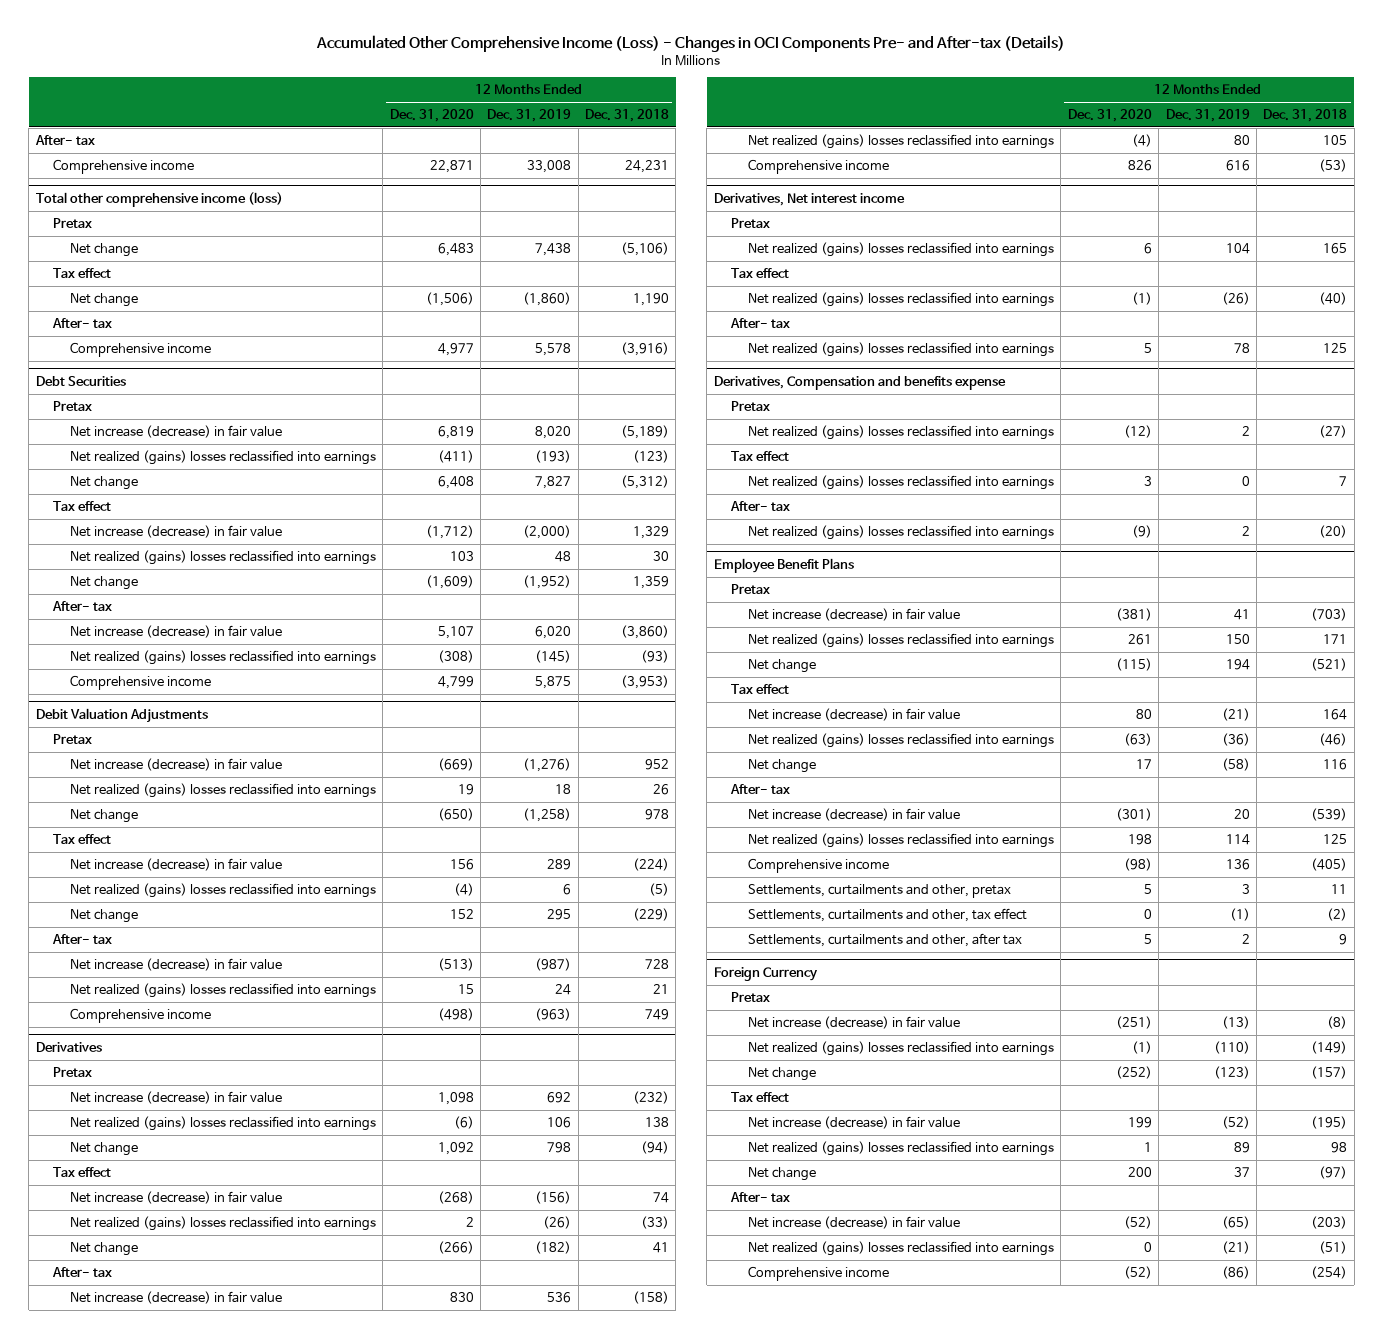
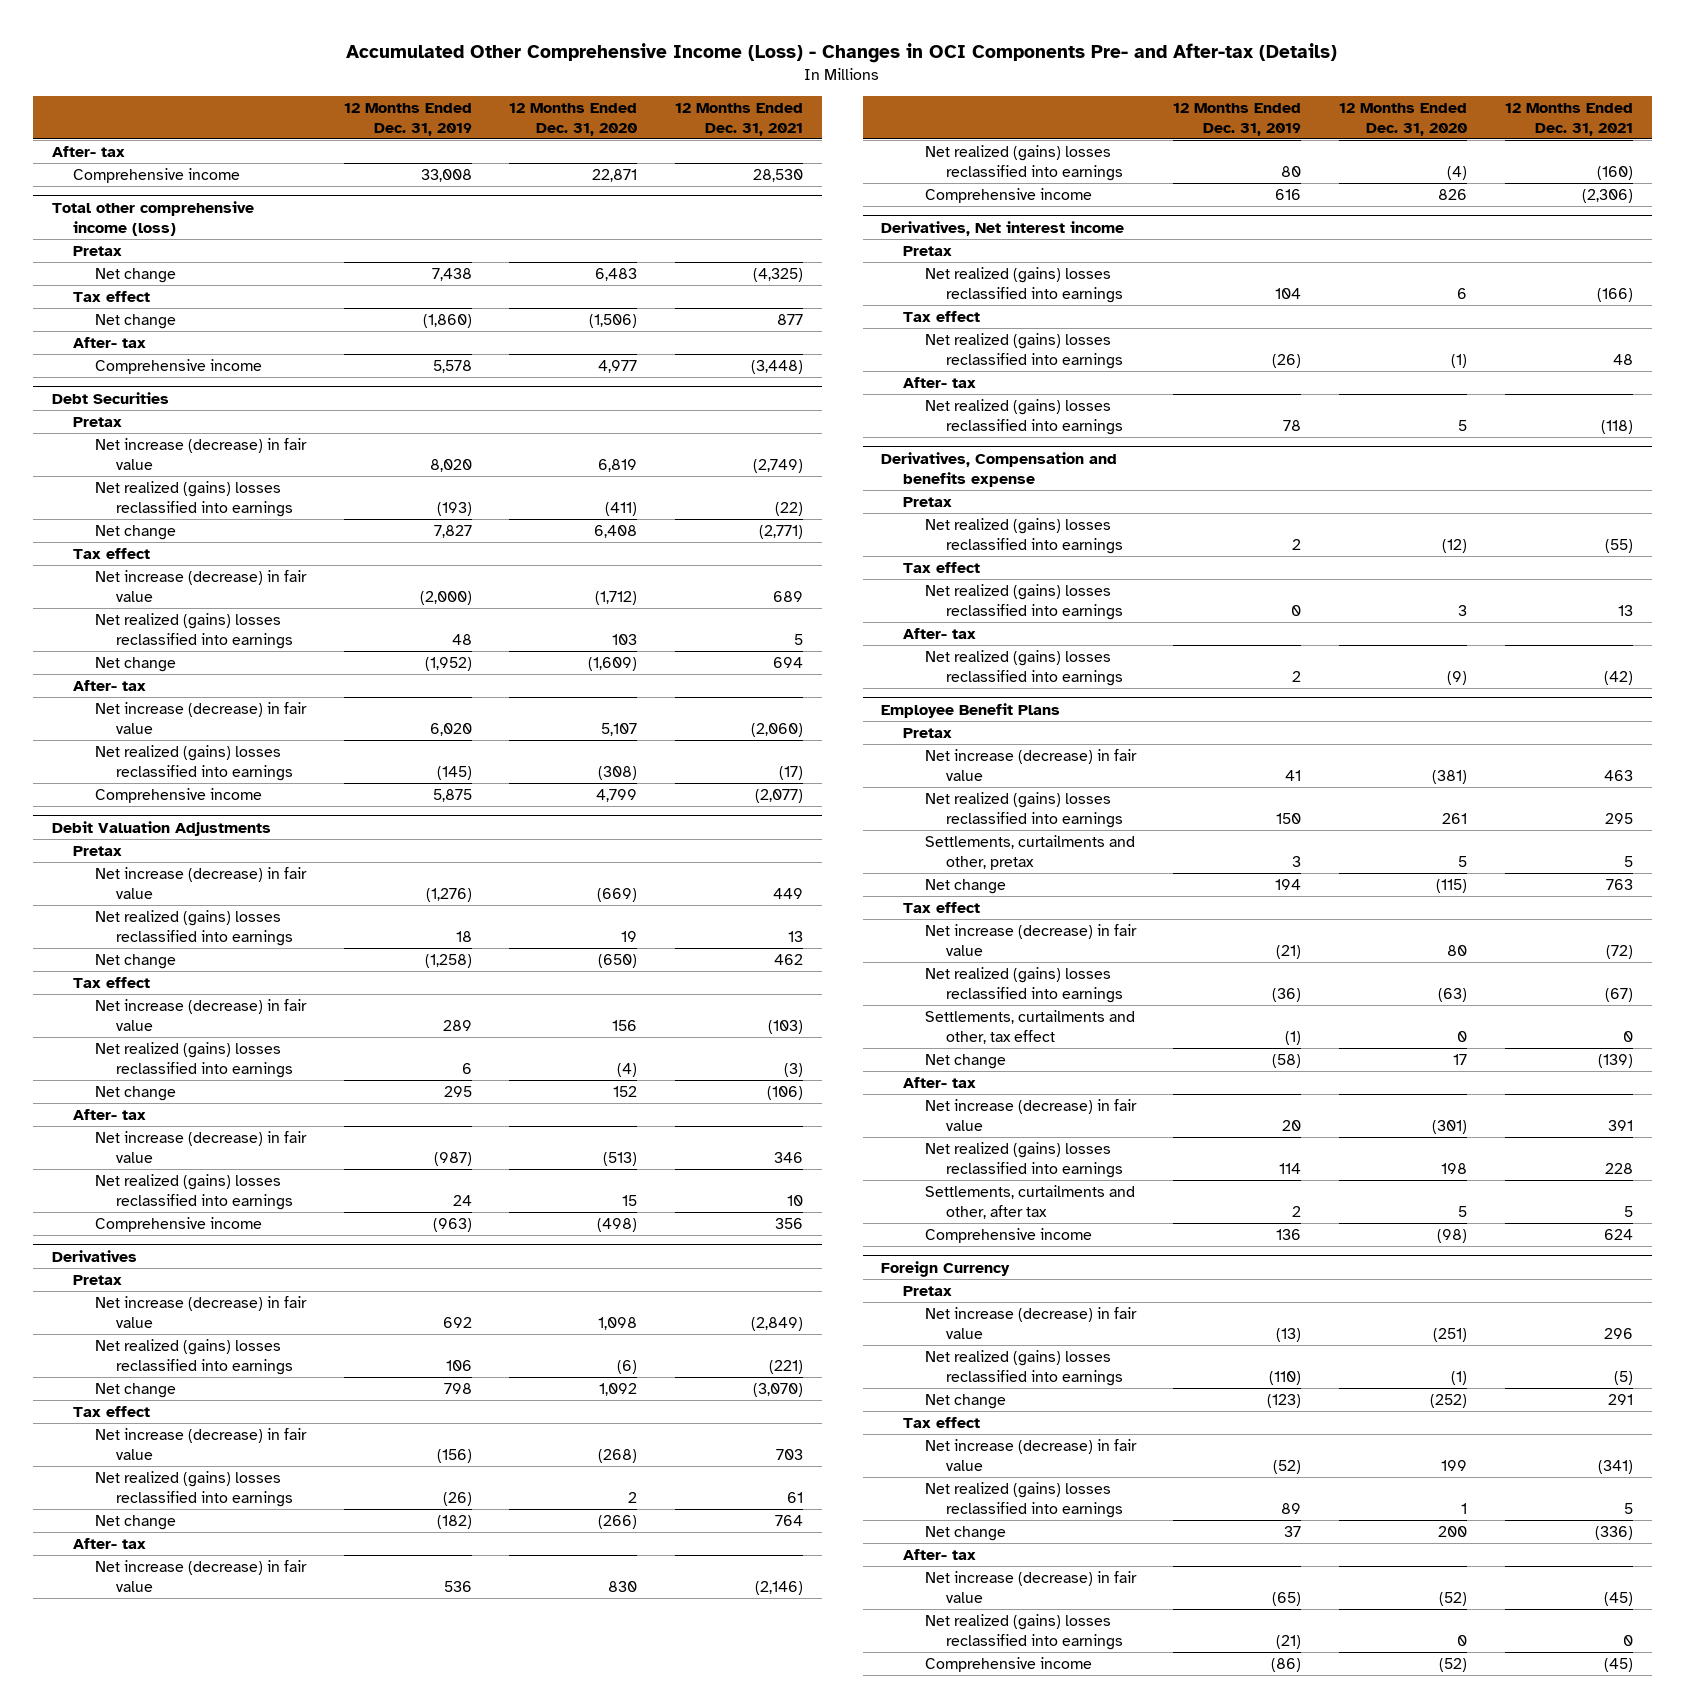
[584,108,669,122] Dec. 31, 2018 -> none
none -> [675,103,804,136] 12 Months Ended Dec. 31, 2021
[748,883,1012,898] Settlements, curtailments and other, pretax -> [924,835,1135,870] Settlements, curtailments and other, pretax
[748,907,1028,922] Settlements, curtailments and other, tax effect -> [924,1010,1135,1044] Settlements, curtailments and other, tax effect
[748,857,890,873] Comprehensive income -> [924,1228,1092,1244] Comprehensive income

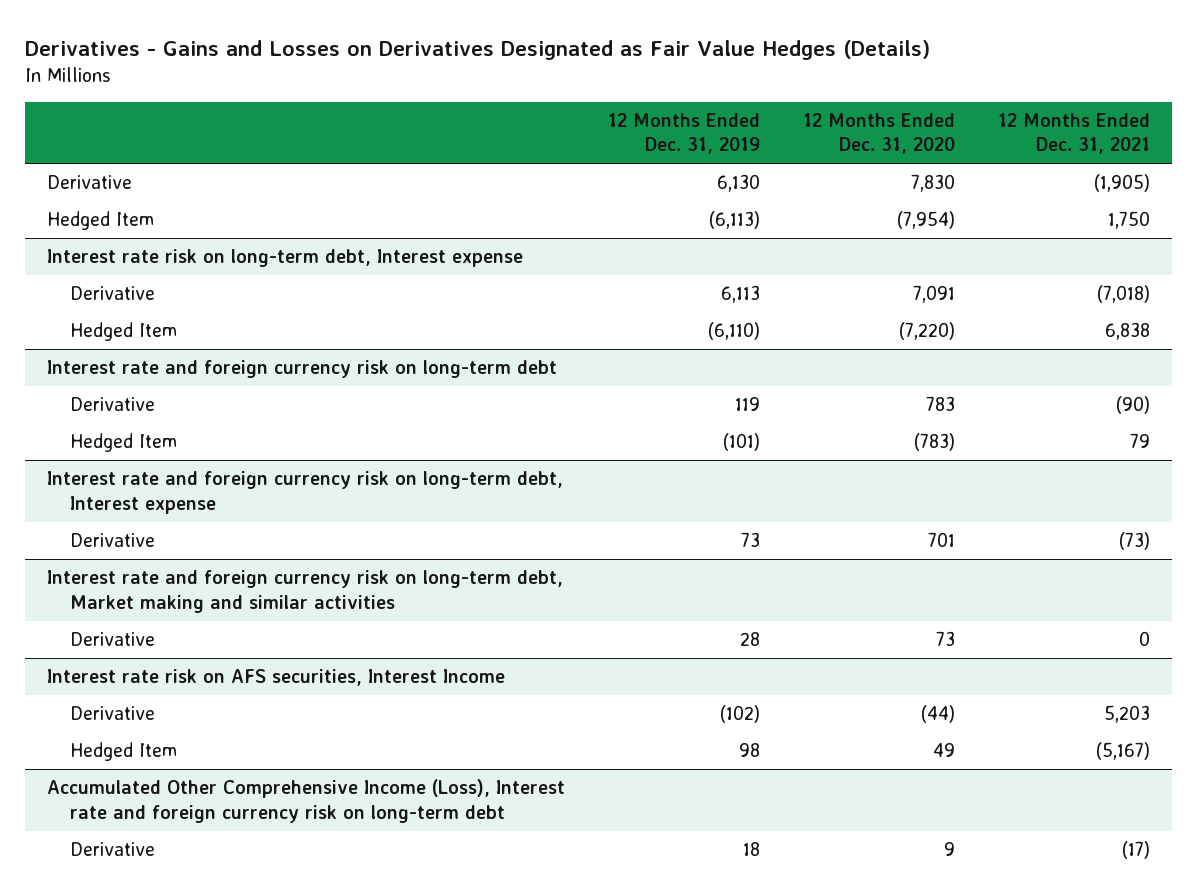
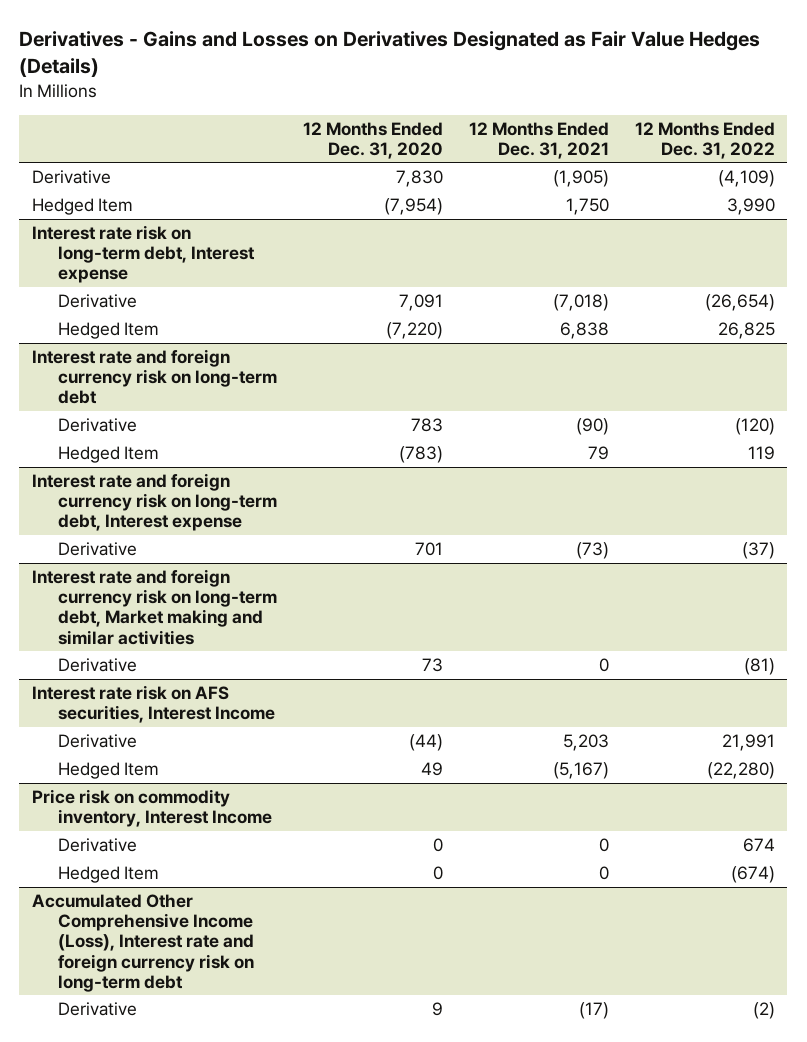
[608,112,761,155] 12 Months Ended Dec. 31, 2019 -> none
none -> [634,121,775,159] 12 Months Ended Dec. 31, 2022
none -> [32,789,272,828] Price risk on commodity inventory, Interest Income
none -> [57,838,137,853] Derivative
none -> [57,866,159,884] Hedged Item

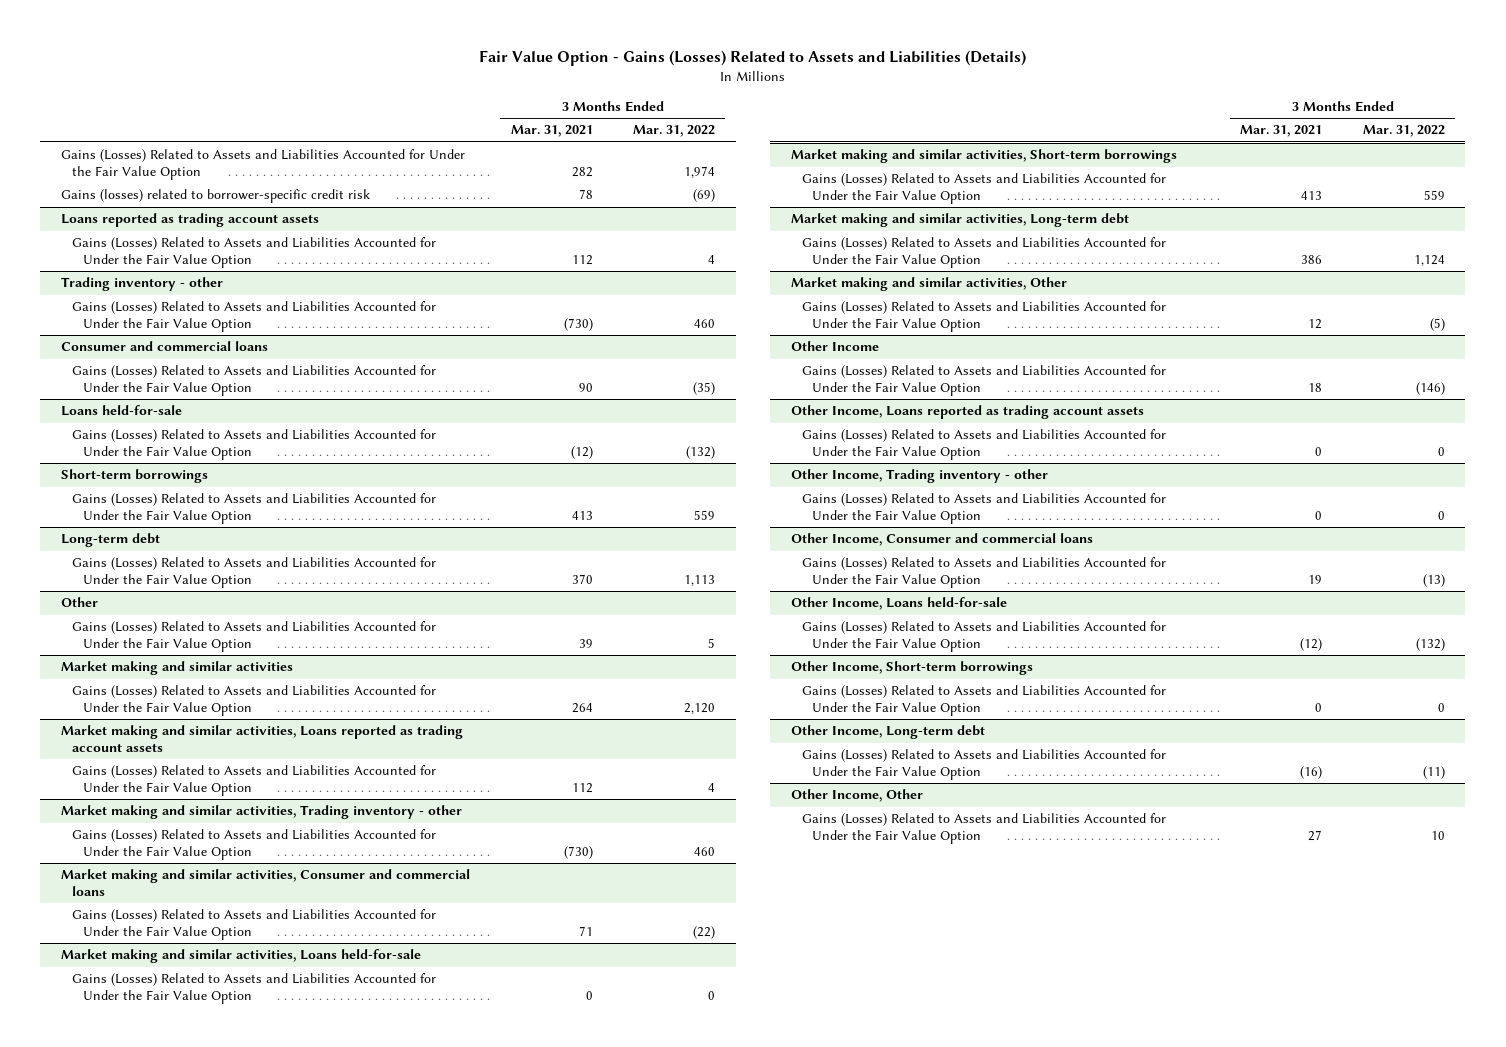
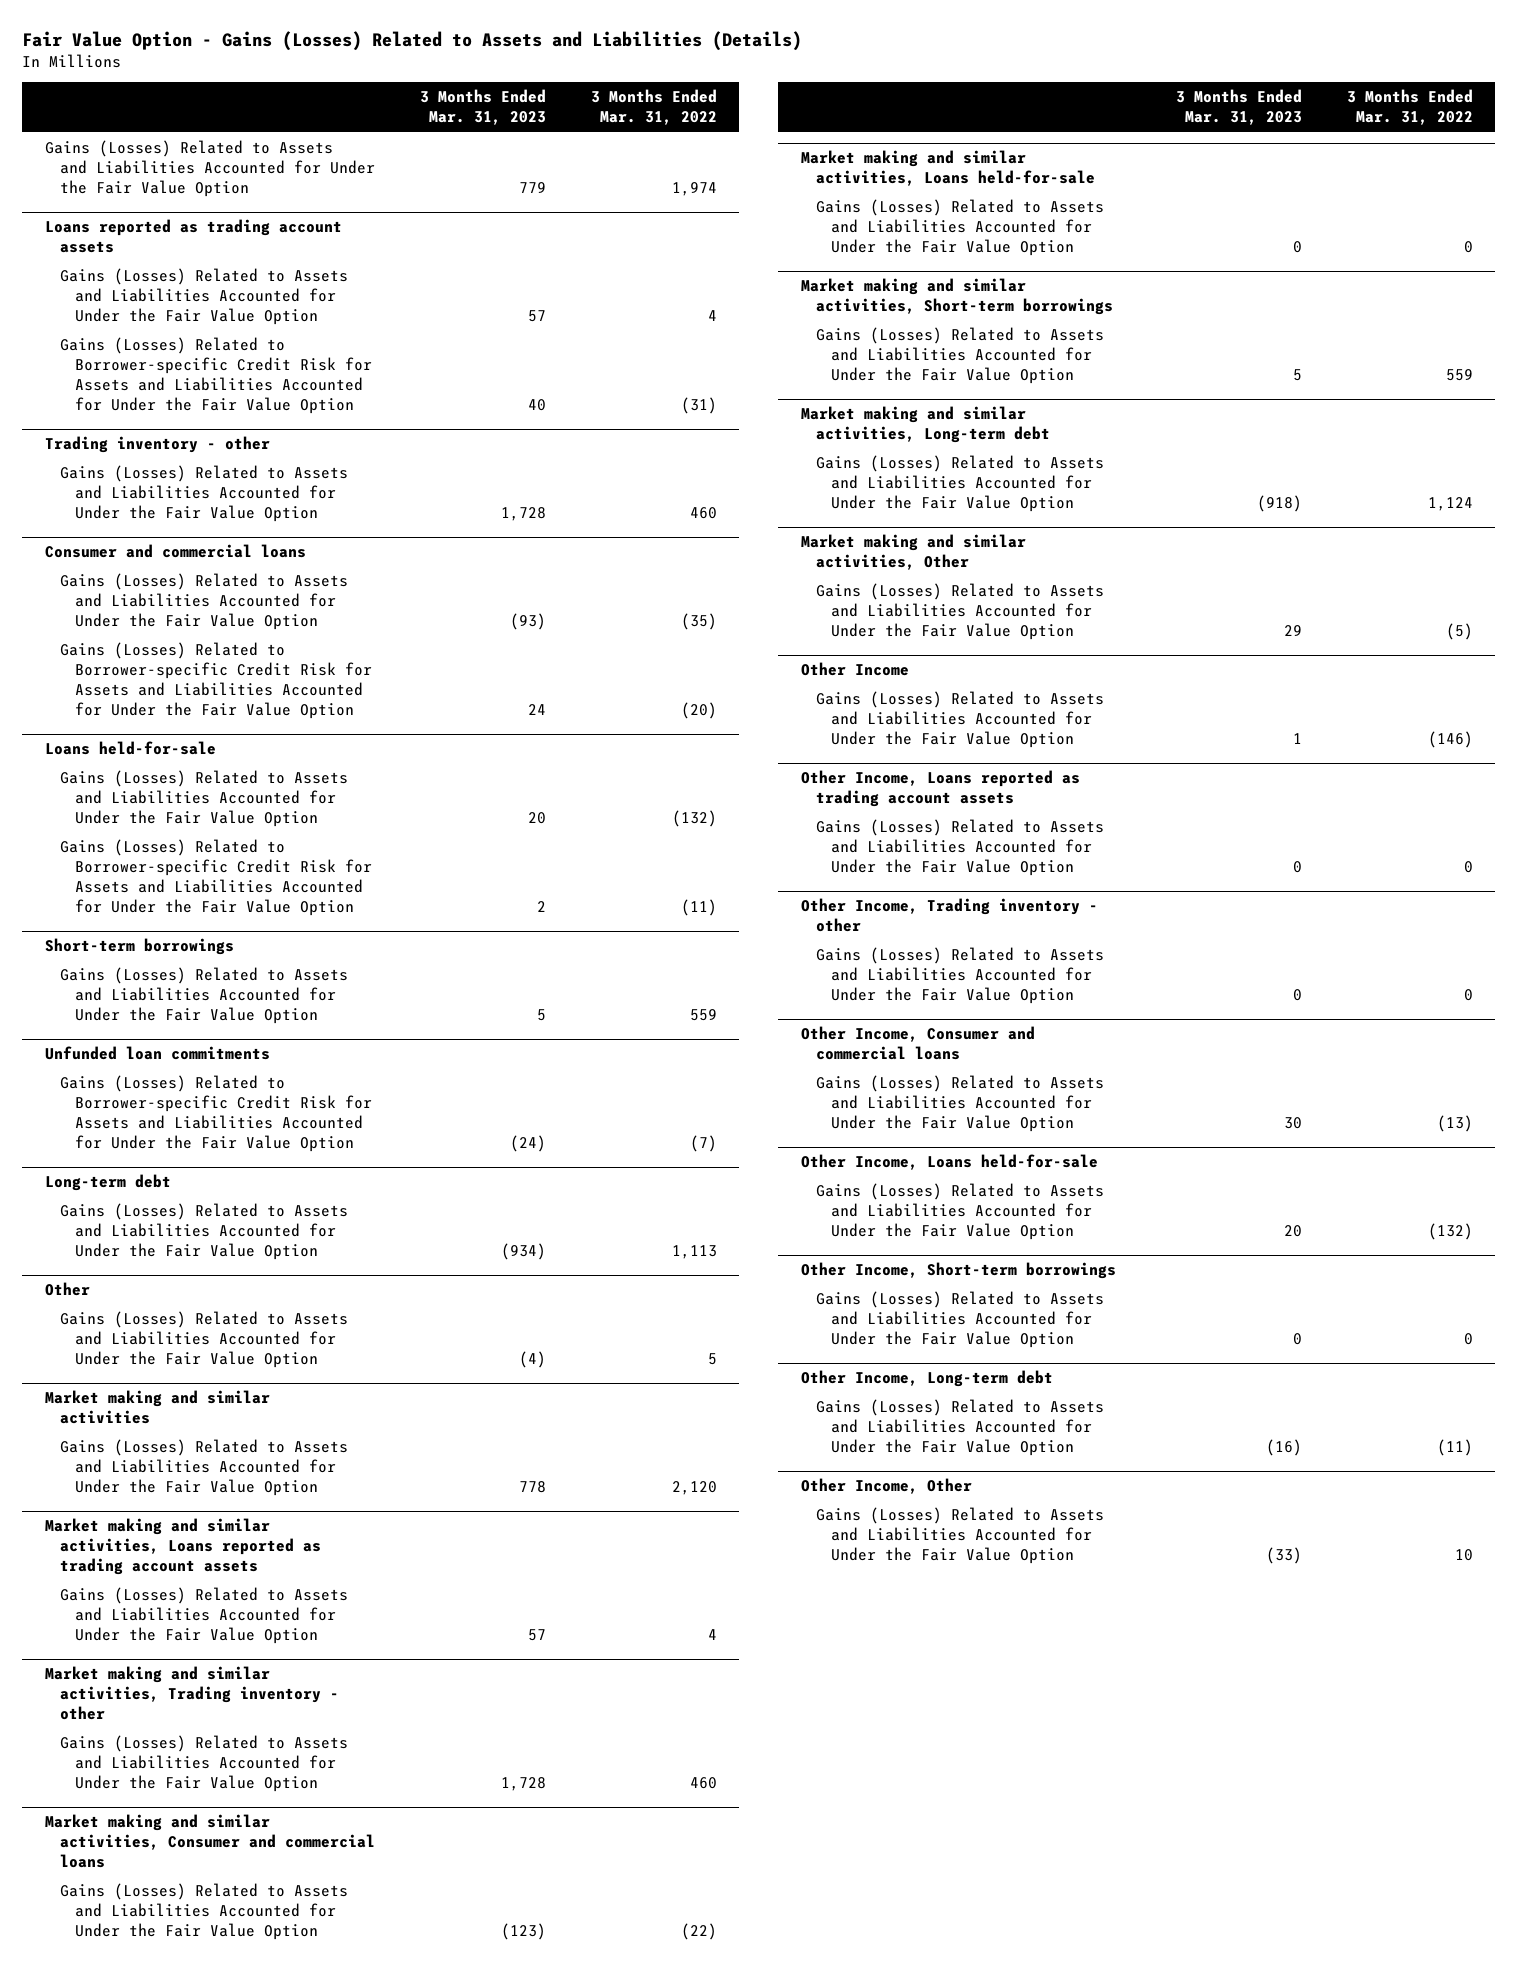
[510,125,593,138] Mar. 31, 2021 -> none
none -> [419,89,546,126] 3 Months Ended Mar. 31, 2023
[60,189,370,204] Gains (losses) related to borrower-specific credit risk -> none
none -> [59,337,372,415] Gains (Losses) Related to Borrower-specific Credit Risk for Assets and Liabilities Accounted for Under the Fair Value Option
none -> [59,642,372,720] Gains (Losses) Related to Borrower-specific Credit Risk for Assets and Liabilities Accounted for Under the Fair Value Option
none -> [59,839,372,917] Gains (Losses) Related to Borrower-specific Credit Risk for Assets and Liabilities Accounted for Under the Fair Value Option
none -> [44,1046,270,1061] Unfunded loan commitments
none -> [59,1075,372,1153] Gains (Losses) Related to Borrower-specific Credit Risk for Assets and Liabilities Accounted for Under the Fair Value Option

